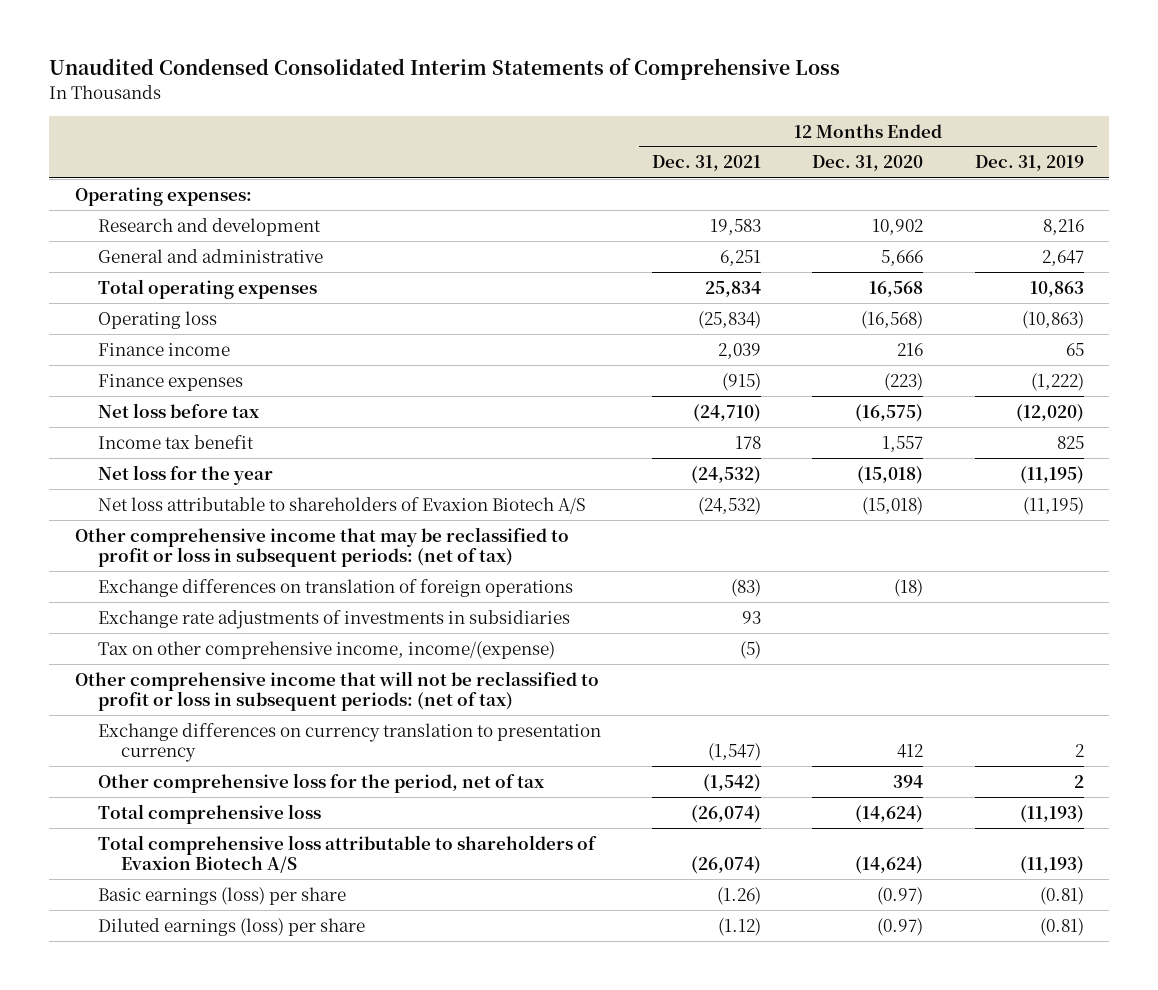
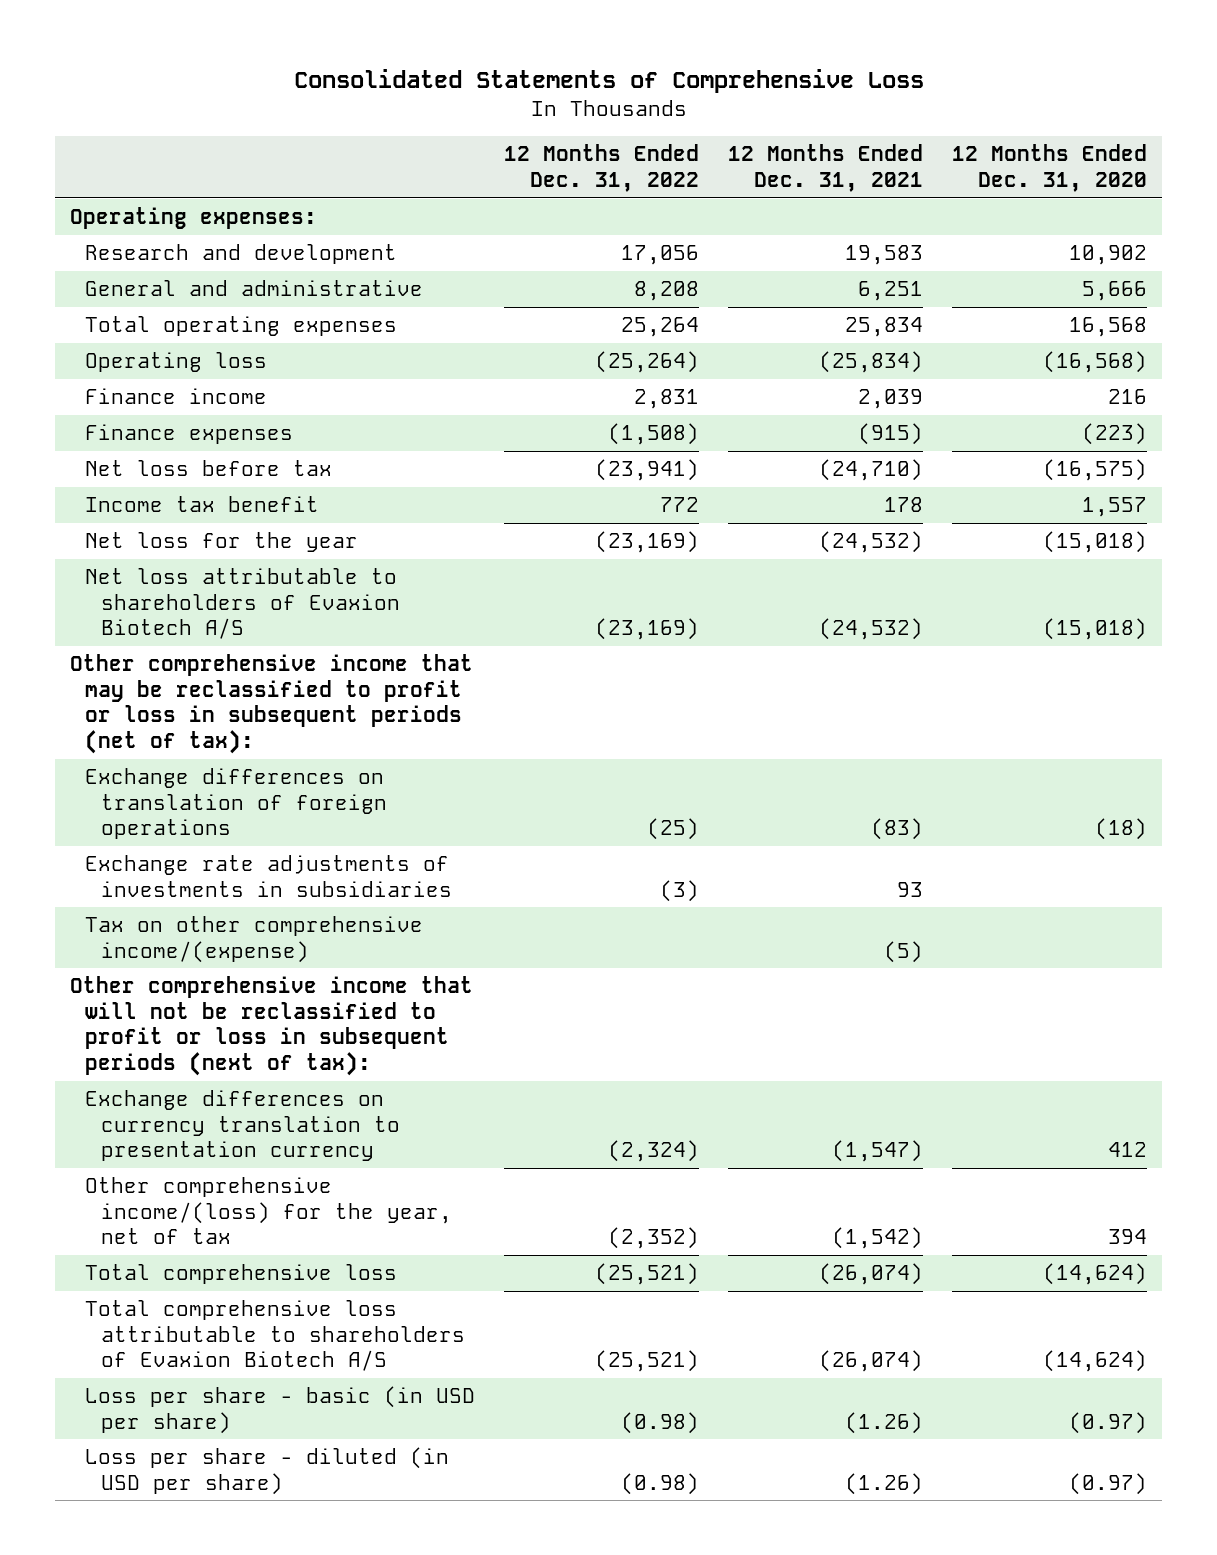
[48,58,840,81] Unaudited Condensed Consolidated Interim Statements of Comprehensive Loss -> [293,68,924,93] Consolidated Statements of Comprehensive Loss
[974,155,1084,172] Dec. 31, 2019 -> none
none -> [504,144,700,193] 12 Months Ended Dec. 31, 2022
[74,526,569,568] Other comprehensive income that may be reclassified to profit or loss in subsequent periods: (net of tax) -> [69,654,473,755] Other comprehensive income that may be reclassified to profit or loss in subsequent periods (net of tax):
[97,640,555,659] Tax on other comprehensive income, income/(expense) -> [85,916,424,963] Tax on other comprehensive income/(expense)
[74,670,599,712] Other comprehensive income that will not be reclassified to profit or loss in subsequent periods: (net of tax) -> [69,976,473,1077] Other comprehensive income that will not be reclassified to profit or loss in subsequent periods (next of tax):
[97,772,544,793] Other comprehensive loss for the period, net of tax -> [85,1177,452,1245] Other comprehensive income/(loss) for the year, net of tax
[97,886,346,905] Basic earnings (loss) per share -> [85,1386,476,1434] Loss per share - basic (in USD per share)
[97,917,365,936] Diluted earnings (loss) per share -> [85,1447,450,1495] Loss per share - diluted (in USD per share)
[717,917,761,936] (1.12) -> [845,1472,924,1495] (1.26)

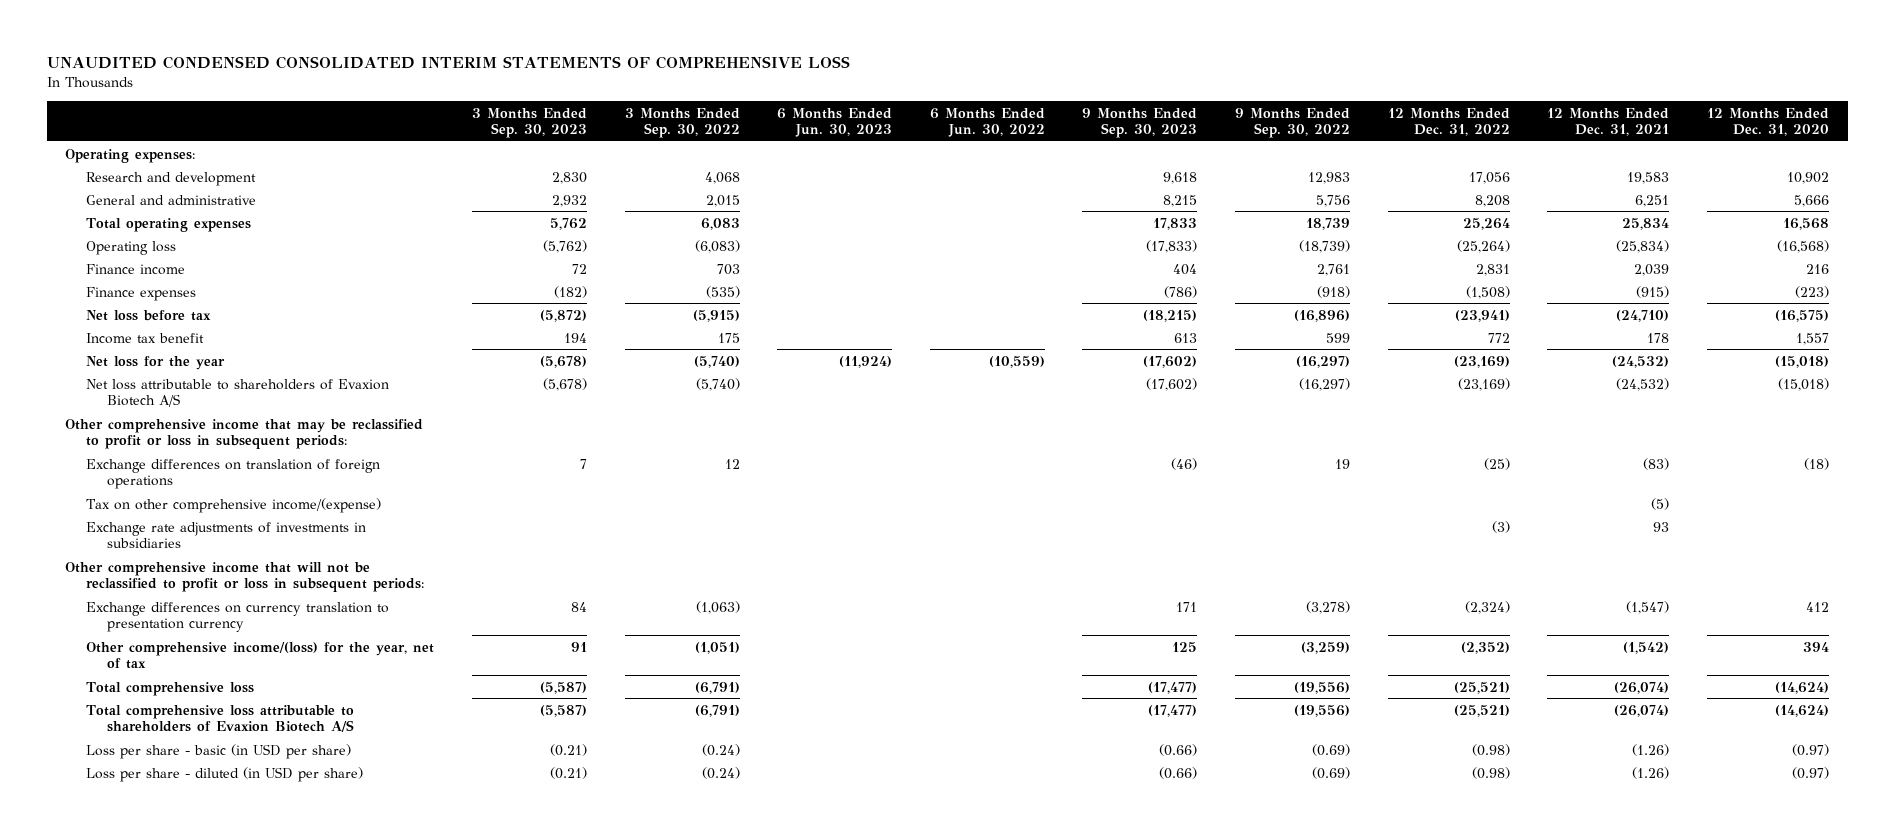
[293,68,924,93] Consolidated Statements of Comprehensive Loss -> [46,56,850,70] UNAUDITED CONDENSED CONSOLIDATED INTERIM STATEMENTS OF COMPREHENSIVE LOSS
none -> [472,107,588,138] 3 Months Ended Sep. 30, 2023
none -> [624,107,740,138] 3 Months Ended Sep. 30, 2022
none -> [777,107,893,137] 6 Months Ended Jun. 30, 2023
none -> [929,107,1045,137] 6 Months Ended Jun. 30, 2022
none -> [1082,107,1198,138] 9 Months Ended Sep. 30, 2023
none -> [1235,107,1351,138] 9 Months Ended Sep. 30, 2022
[69,654,473,755] Other comprehensive income that may be reclassified to profit or loss in subsequent periods (net of tax): -> [65,418,424,449] Other comprehensive income that may be reclassified to profit or loss in subsequent periods:
[85,855,452,897] Exchange rate adjustments of investments in subsidiaries -> [86,521,367,548] Exchange rate adjustments of investments in subsidiaries
[69,976,473,1077] Other comprehensive income that will not be reclassified to profit or loss in subsequent periods (next of tax): -> [65,561,425,592] Other comprehensive income that will not be reclassified to profit or loss in subsequent periods:

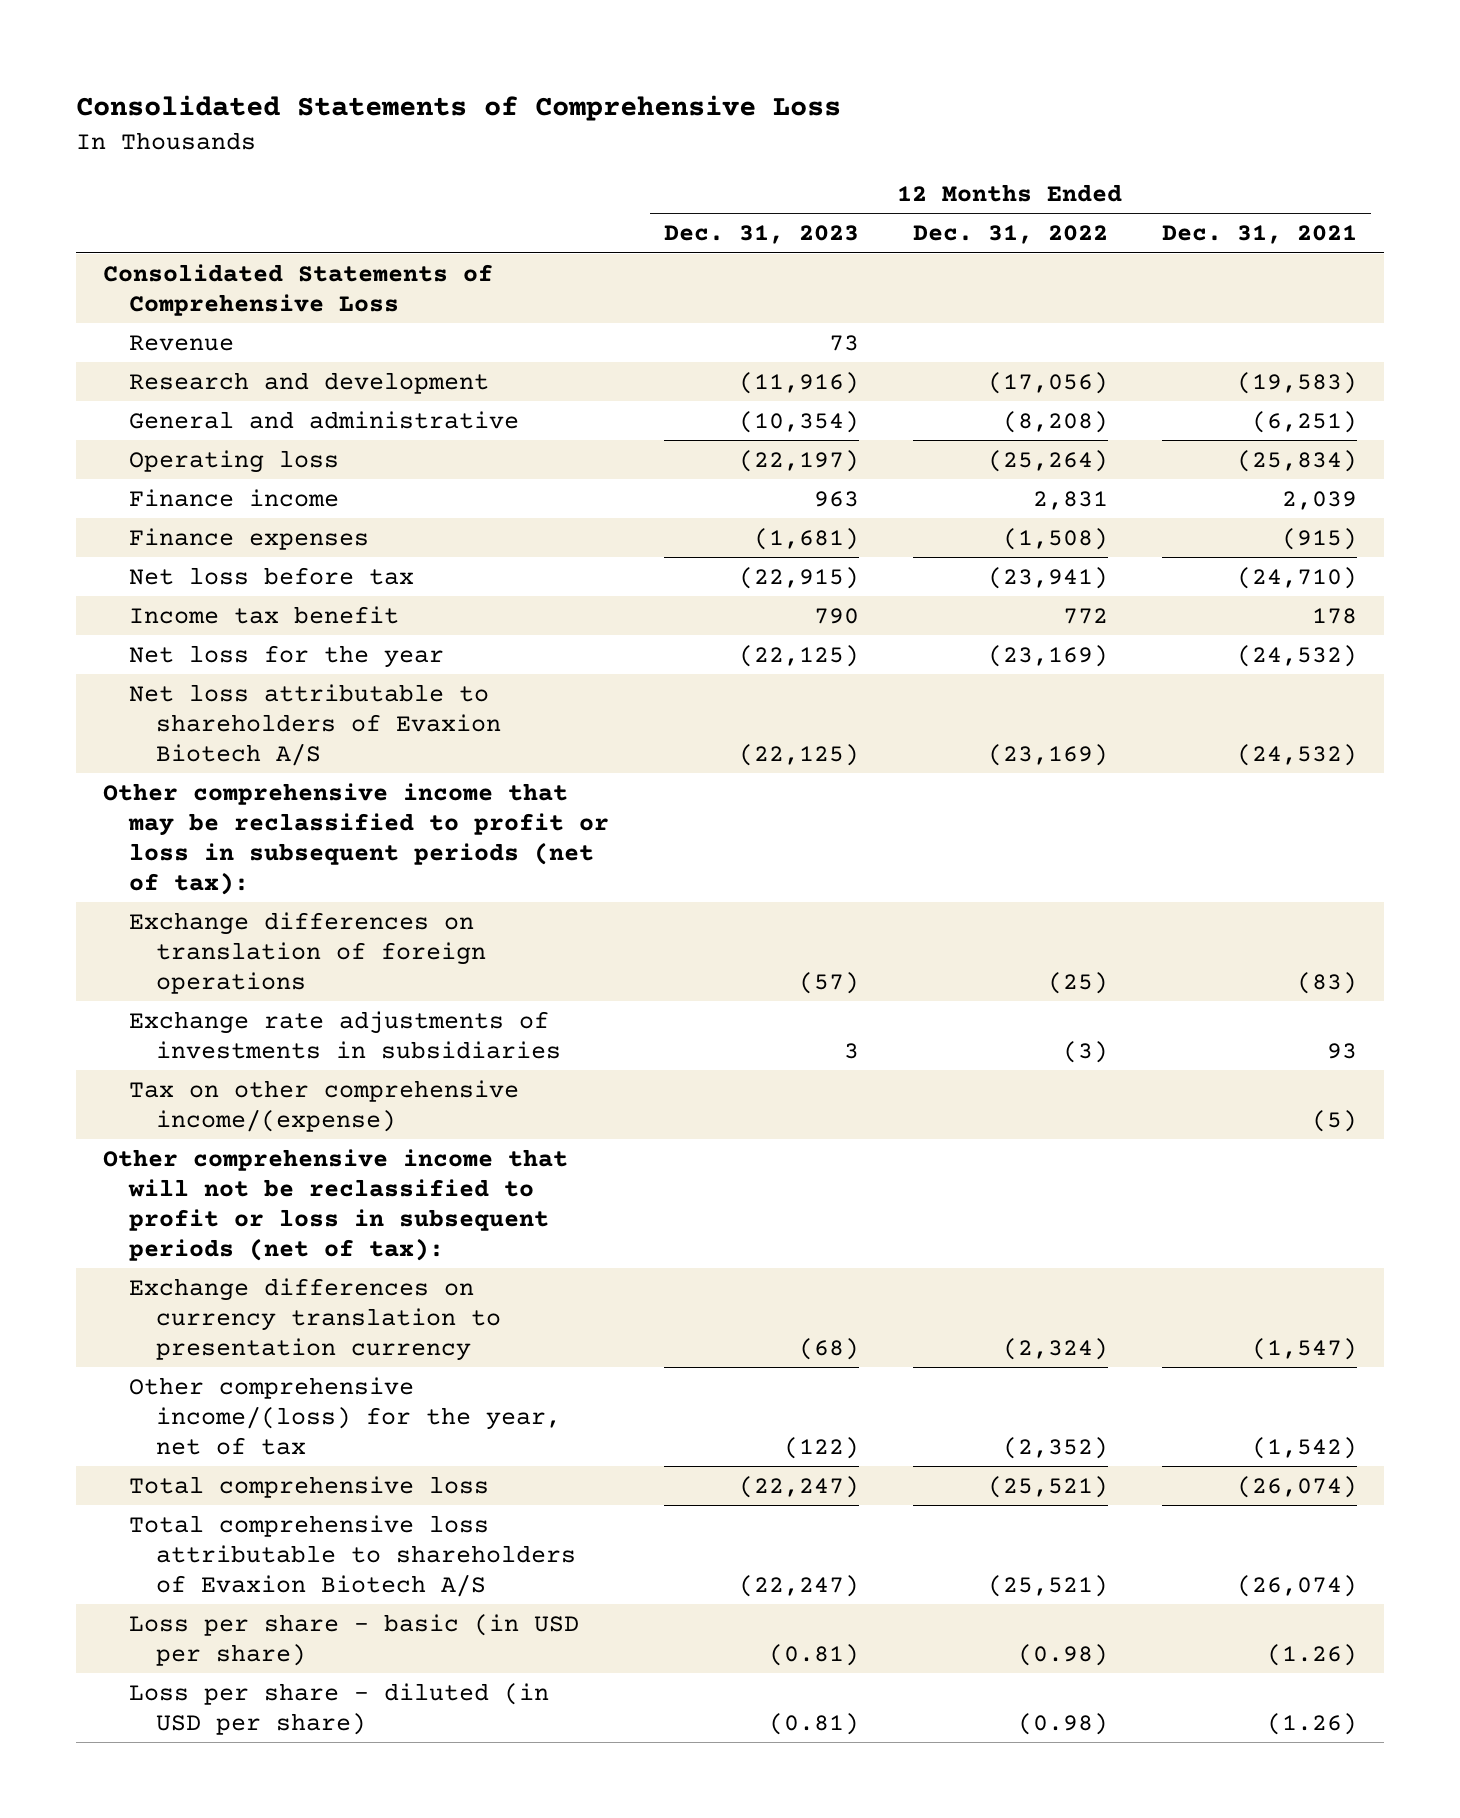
[46,56,850,70] UNAUDITED CONDENSED CONSOLIDATED INTERIM STATEMENTS OF COMPREHENSIVE LOSS -> [75,94,841,121] Consolidated Statements of Comprehensive Loss
[472,107,588,138] 3 Months Ended Sep. 30, 2023 -> none
[624,107,740,138] 3 Months Ended Sep. 30, 2022 -> none
[777,107,893,137] 6 Months Ended Jun. 30, 2023 -> none
[929,107,1045,137] 6 Months Ended Jun. 30, 2022 -> none
[1082,107,1198,138] 9 Months Ended Sep. 30, 2023 -> none
[1235,107,1351,138] 9 Months Ended Sep. 30, 2022 -> none
[1706,107,1829,136] 12 Months Ended Dec. 31, 2020 -> none
none -> [663,225,859,245] Dec. 31, 2023
[65,148,196,163] Operating expenses: -> none
[86,217,252,232] Total operating expenses -> none
none -> [102,264,493,316] Consolidated Statements of Comprehensive Loss
none -> [129,335,235,352] Revenue
[1468,171,1510,184] 17,056 -> [987,372,1108,395] (17,056)
[1627,171,1670,184] 19,583 -> [1237,372,1358,395] (19,583)
[1474,194,1510,207] 8,208 -> [1002,411,1108,434] (8,208)
[1635,194,1670,207] 6,251 -> [1252,411,1358,434] (6,251)
[65,418,424,449] Other comprehensive income that may be reclassified to profit or loss in subsequent periods: -> [102,783,610,895] Other comprehensive income that may be reclassified to profit or loss in subsequent periods (net of tax):
[86,497,382,513] Tax on other comprehensive income/(expense) -> [129,1080,520,1132] Tax on other comprehensive income/(expense)
[65,561,425,592] Other comprehensive income that will not be reclassified to profit or loss in subsequent periods: -> [102,1149,568,1261] Other comprehensive income that will not be reclassified to profit or loss in subsequent periods (net of tax):

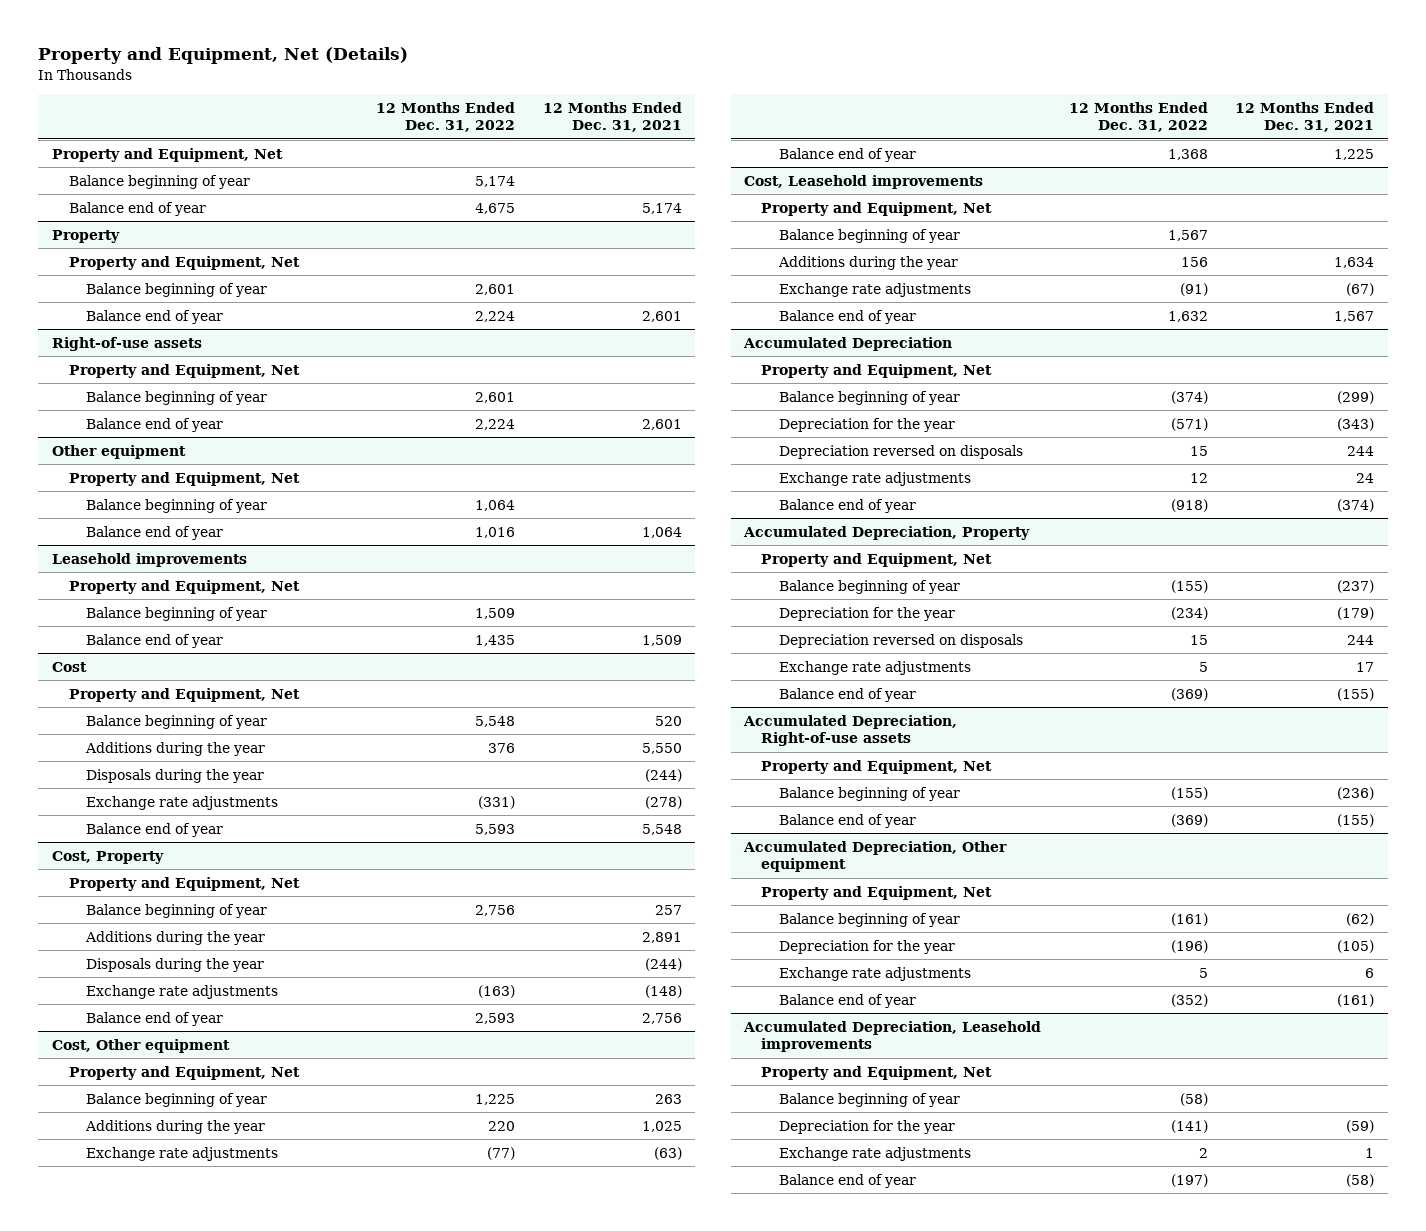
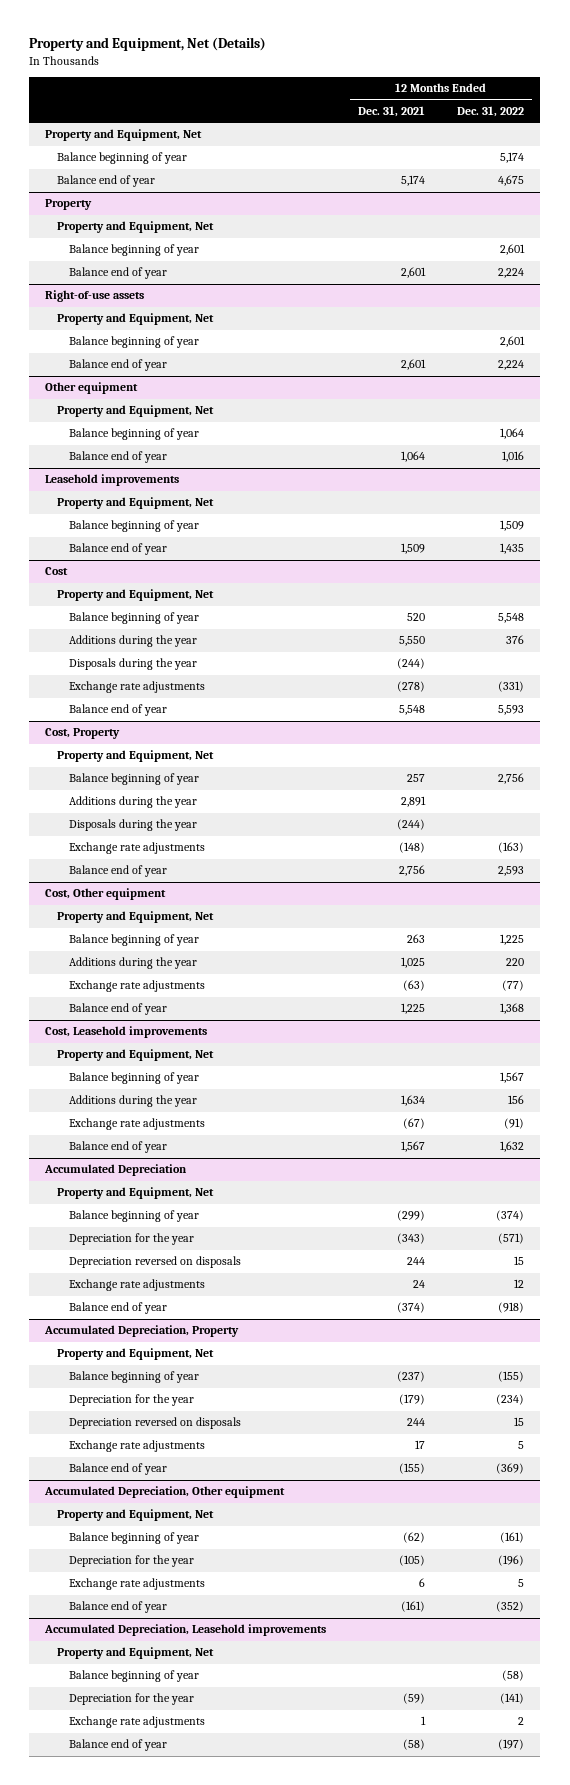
[743,714,958,747] Accumulated Depreciation, Right-of-use assets -> none
[761,759,993,774] Property and Equipment, Net -> none
[778,786,960,801] Balance beginning of year -> none
[778,813,916,828] Balance end of year -> none

